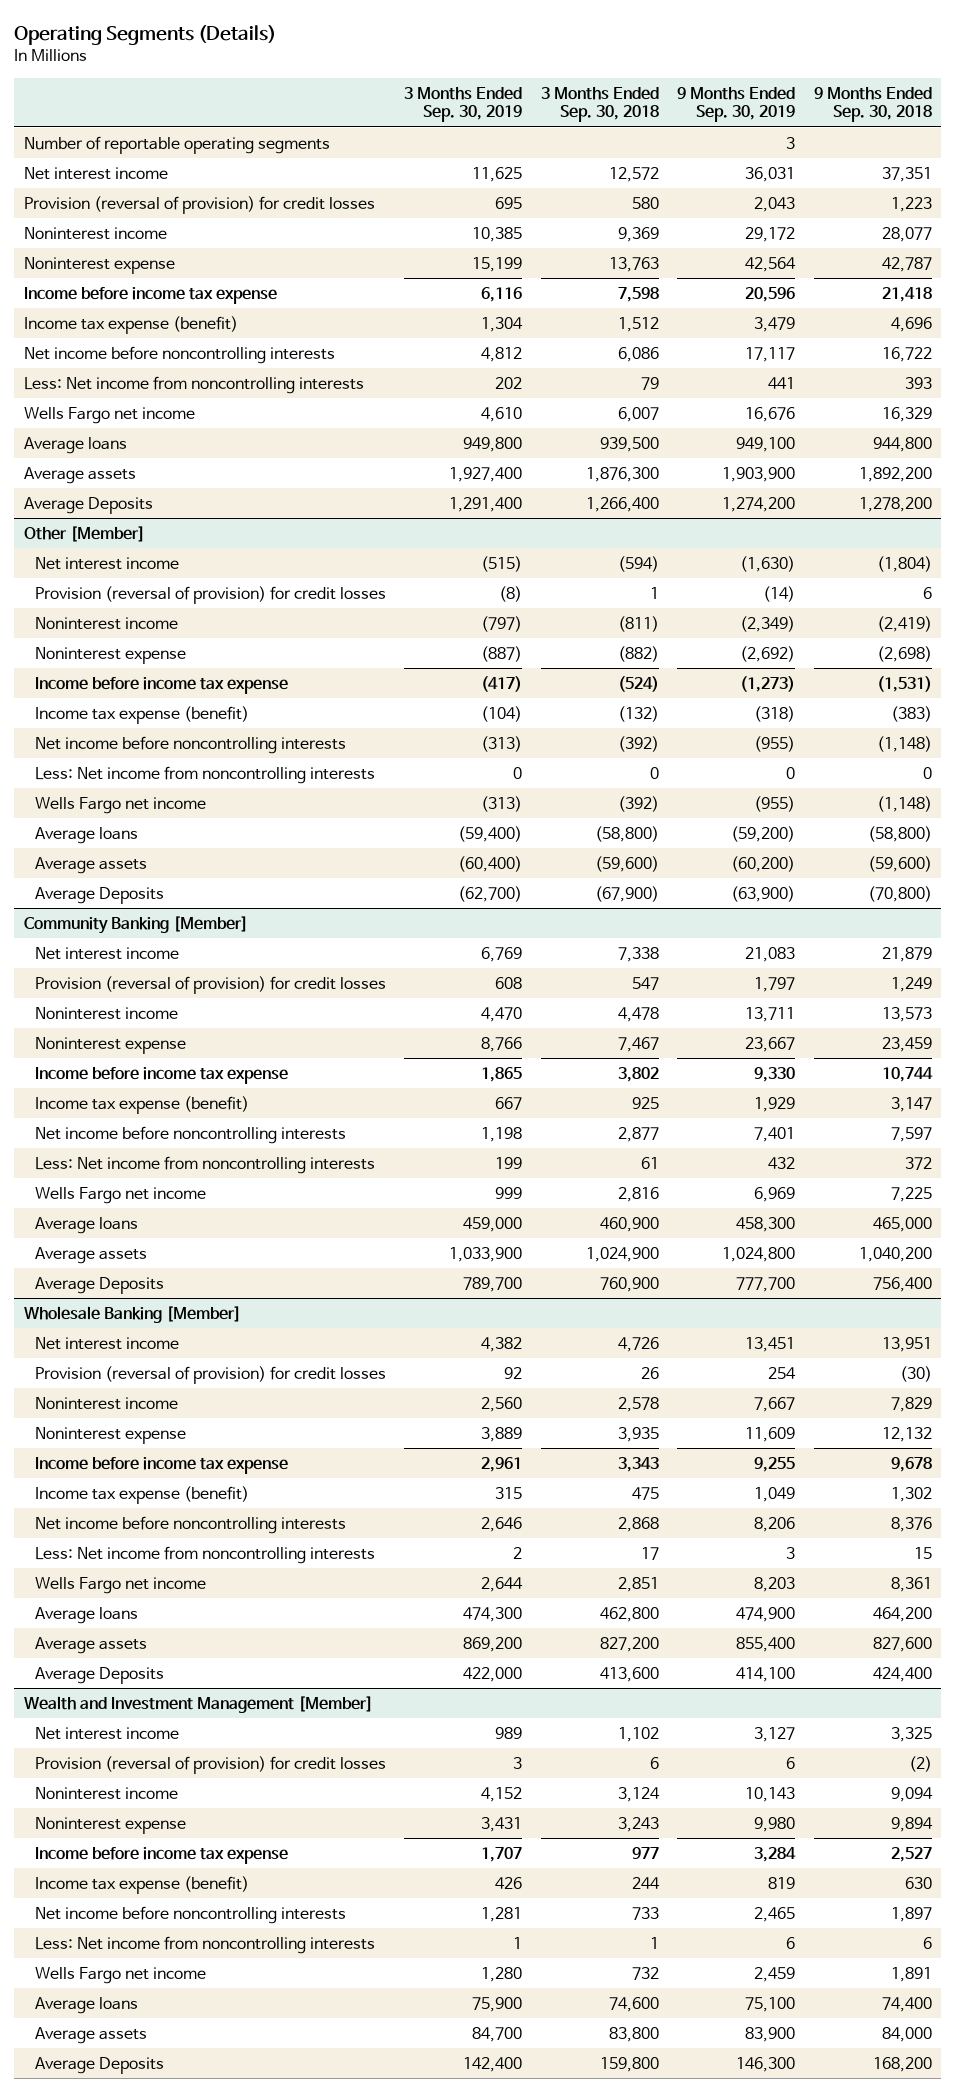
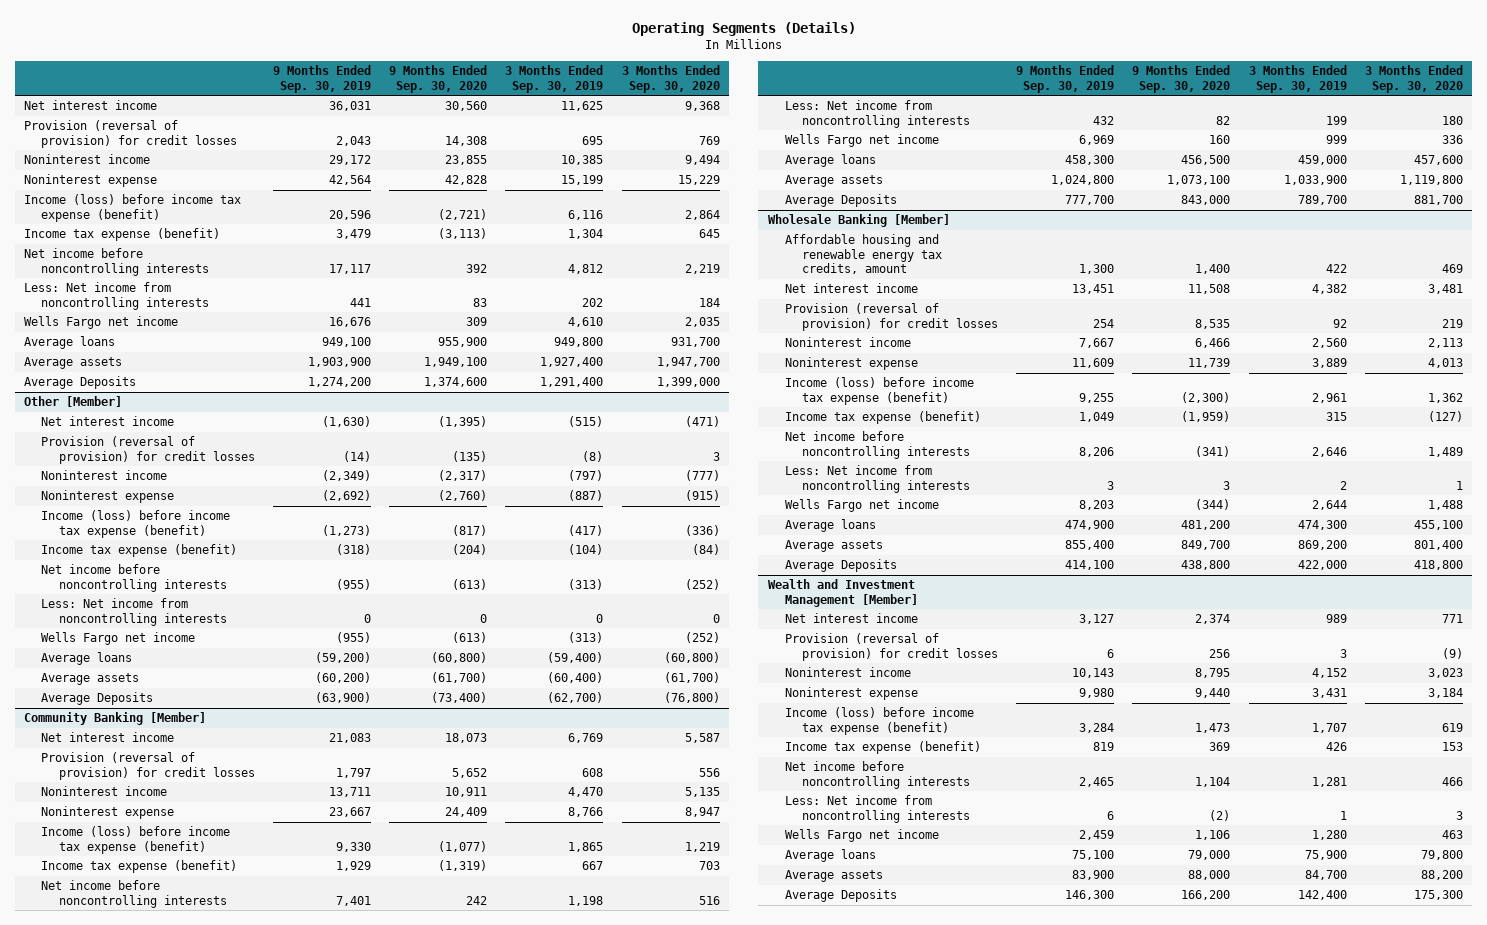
[540,86,659,123] 3 Months Ended Sep. 30, 2018 -> none
[813,86,932,123] 9 Months Ended Sep. 30, 2018 -> none
none -> [389,65,488,93] 9 Months Ended Sep. 30, 2020
none -> [621,65,720,93] 3 Months Ended Sep. 30, 2020
[23,135,330,154] Number of reportable operating segments -> none
[23,286,277,304] Income before income tax expense -> [24,194,242,222] Income (loss) before income tax expense (benefit)
[34,676,288,694] Income before income tax expense -> [41,510,231,538] Income (loss) before income tax expense (benefit)
[34,1066,288,1084] Income before income tax expense -> [41,826,231,854] Income (loss) before income tax expense (benefit)
none -> [784,234,942,274] Affordable housing and renewable energy tax credits, amount
[34,1456,288,1474] Income before income tax expense -> [784,377,974,405] Income (loss) before income tax expense (benefit)
[34,1846,288,1864] Income before income tax expense -> [784,707,974,735] Income (loss) before income tax expense (benefit)

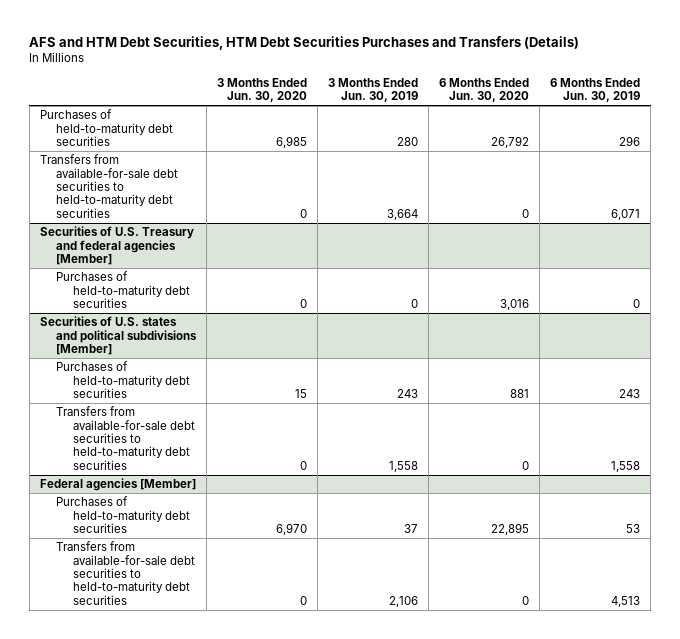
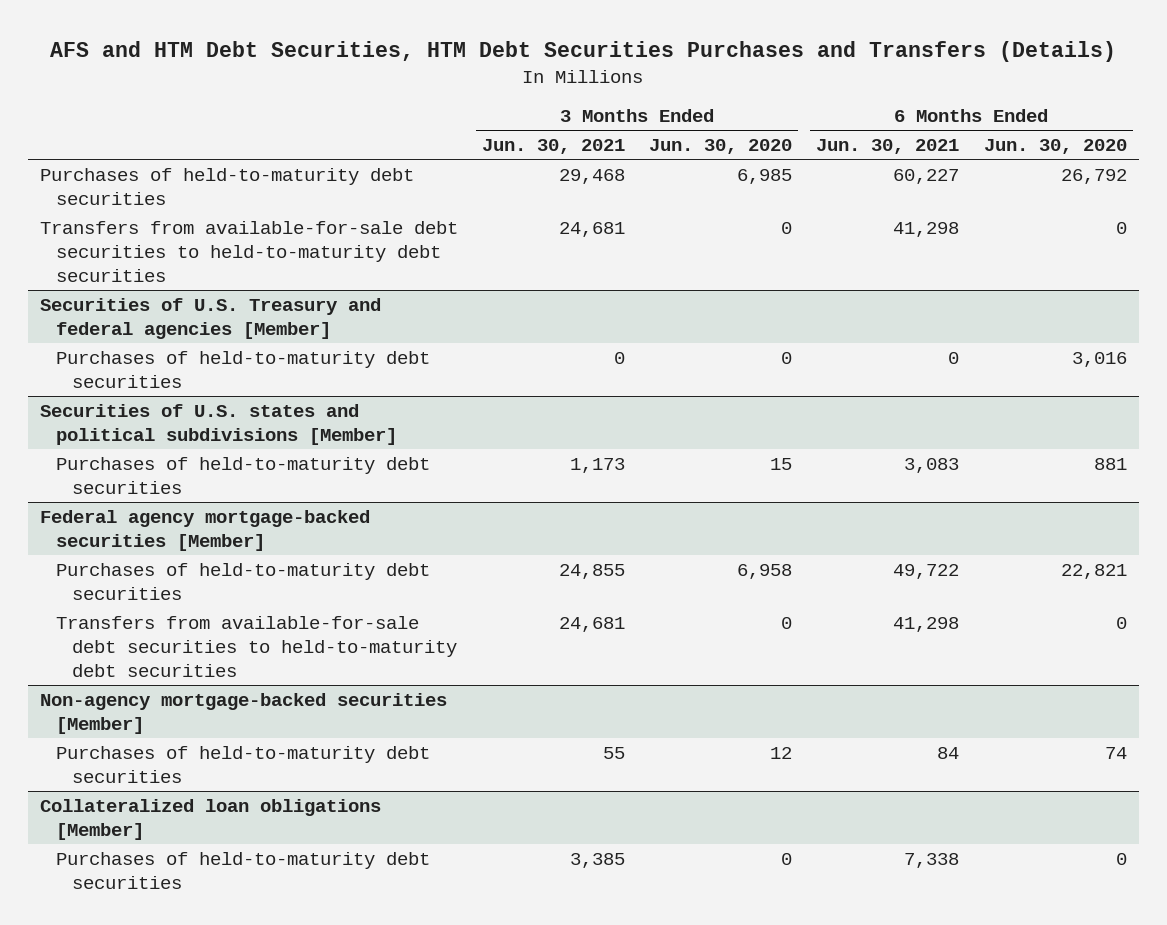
[328,77,419,103] 3 Months Ended Jun. 30, 2019 -> none
[550,77,641,103] 6 Months Ended Jun. 30, 2019 -> none
none -> [482,139,626,155] Jun. 30, 2021
none -> [816,139,960,155] Jun. 30, 2021
[56,406,196,470] Transfers from available-for-sale debt securities to held-to-maturity debt securities -> none
[39,478,196,492] Federal agencies [Member] -> [40,509,371,551] Federal agency mortgage-backed securities [Member]
[276,523,308,536] 6,970 -> [737,563,793,579] 6,958
[491,523,530,536] 22,895 -> [1060,563,1127,579] 22,821
none -> [40,692,448,734] Non-agency mortgage-backed securities [Member]
none -> [56,745,431,783] Purchases of held-to-maturity debt securities
none -> [40,798,382,840] Collateralized loan obligations [Member]
none -> [56,851,431,889] Purchases of held-to-maturity debt securities

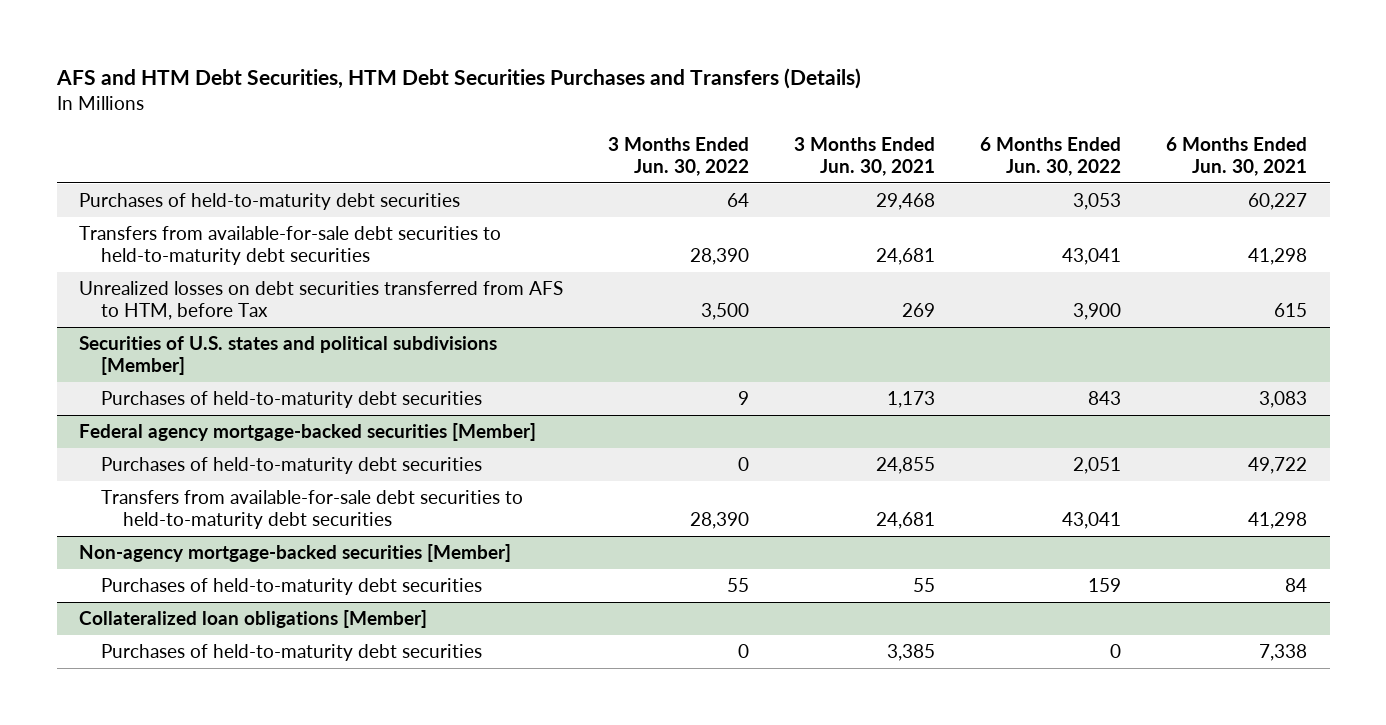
[649,139,793,155] Jun. 30, 2020 -> none
[983,139,1127,155] Jun. 30, 2020 -> none
none -> [608,137,750,177] 3 Months Ended Jun. 30, 2022
none -> [980,137,1122,177] 6 Months Ended Jun. 30, 2022
[40,297,382,339] Securities of U.S. Treasury and federal agencies [Member] -> none
[56,350,431,388] Purchases of held-to-maturity debt securities -> none
none -> [79,280,564,320] Unrealized losses on debt securities transferred from AFS to HTM, before Tax

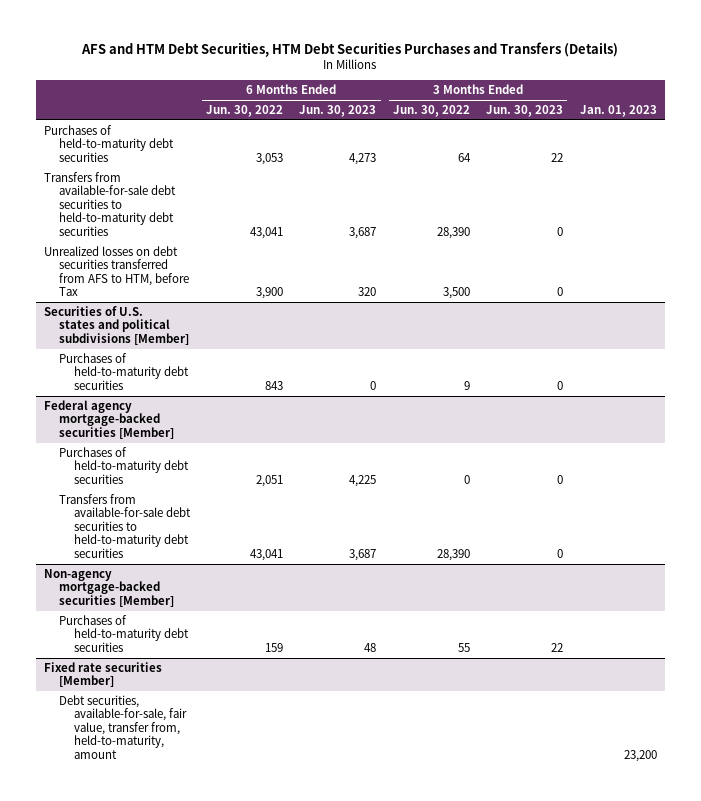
[794,137,936,177] 3 Months Ended Jun. 30, 2021 -> none
[1166,137,1308,177] 6 Months Ended Jun. 30, 2021 -> none
none -> [299,105,377,118] Jun. 30, 2023
none -> [486,105,564,118] Jun. 30, 2023
none -> [579,105,657,118] Jan. 01, 2023
[79,609,428,628] Collateralized loan obligations [Member] -> none
[100,643,482,661] Purchases of held-to-maturity debt securities -> none
none -> [44,661,163,688] Fixed rate securities [Member]
none -> [58,694,187,759] Debt securities, available-for-sale, fair value, transfer from, held-to-maturity, amount

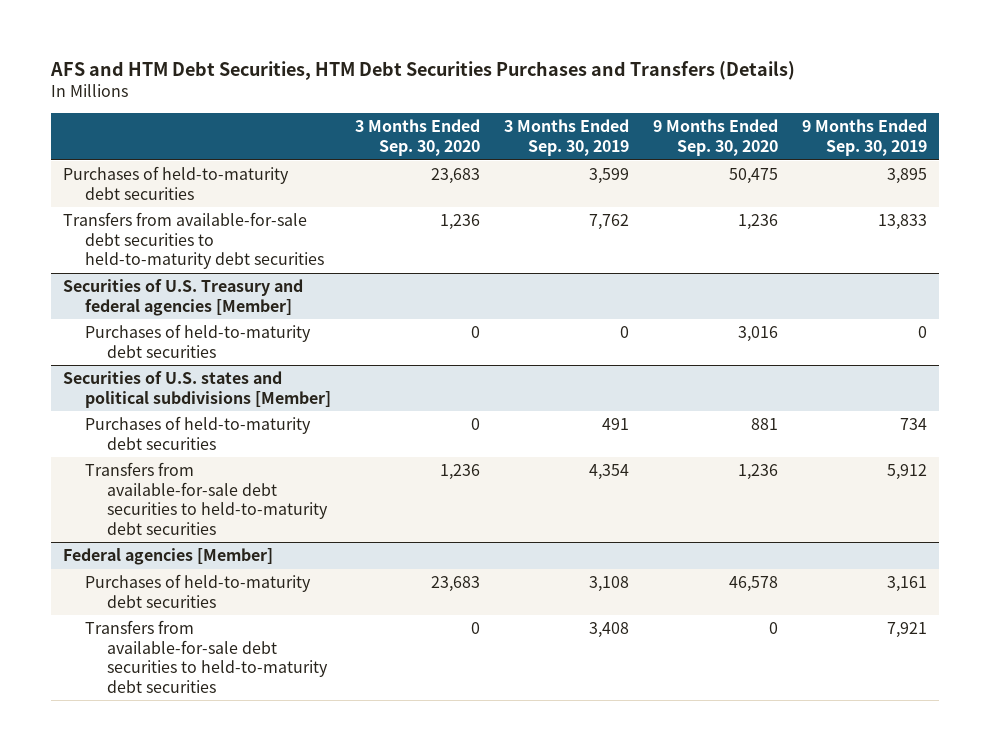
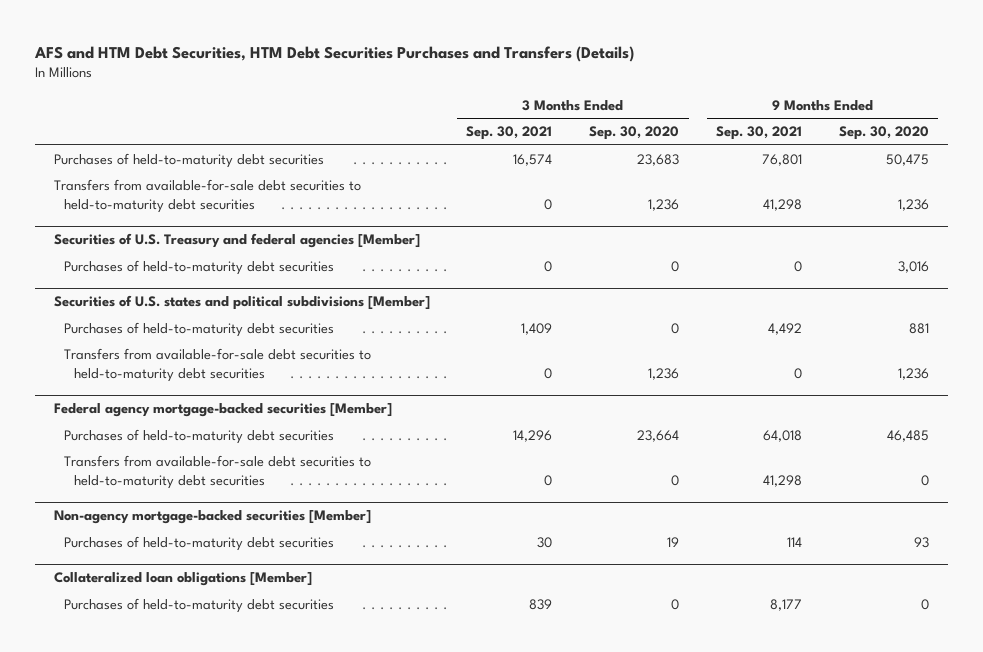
[504,119,630,156] 3 Months Ended Sep. 30, 2019 -> none
[802,119,928,156] 9 Months Ended Sep. 30, 2019 -> none
none -> [466,126,553,141] Sep. 30, 2021
none -> [716,126,803,141] Sep. 30, 2021
[63,548,274,566] Federal agencies [Member] -> [53,403,392,418] Federal agency mortgage-backed securities [Member]
[431,576,481,593] 23,683 -> [637,430,680,443] 23,664
[729,576,779,593] 46,578 -> [887,430,930,443] 46,485
none -> [53,510,371,525] Non-agency mortgage-backed securities [Member]
none -> [63,536,334,552] Purchases of held-to-maturity debt securities
none -> [53,572,312,587] Collateralized loan obligations [Member]
none -> [63,598,334,614] Purchases of held-to-maturity debt securities

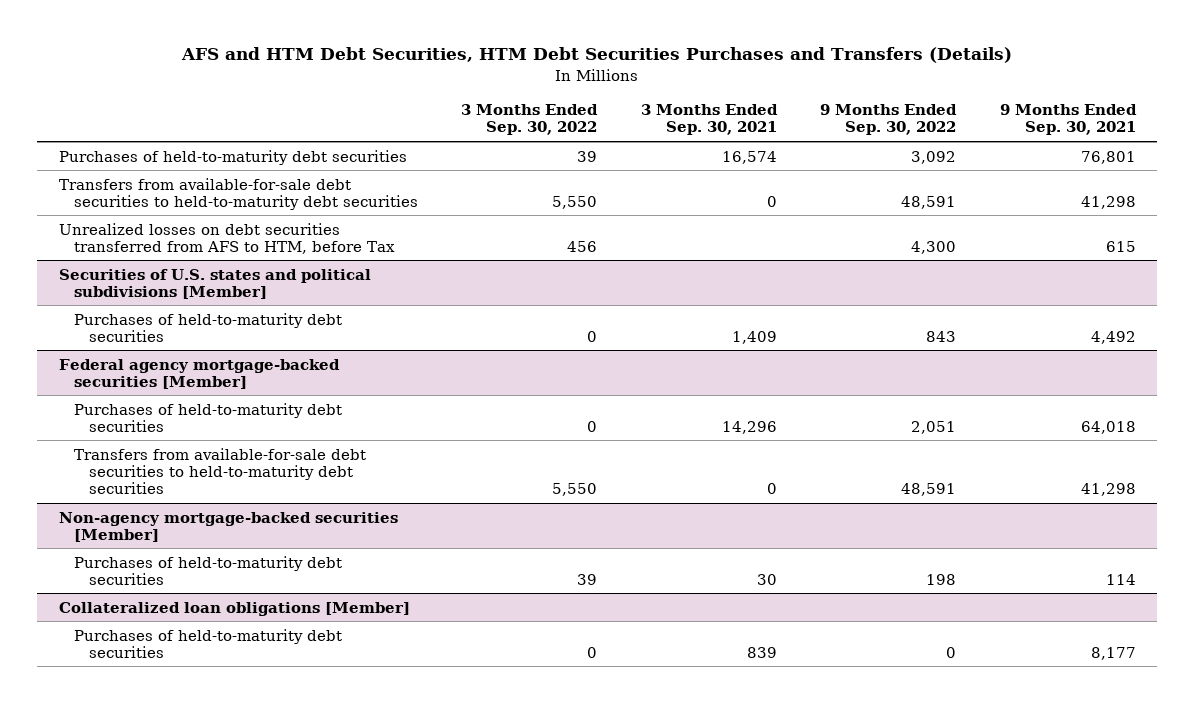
[589,126,680,141] Sep. 30, 2020 -> none
[839,126,930,141] Sep. 30, 2020 -> none
none -> [461,104,599,136] 3 Months Ended Sep. 30, 2022
none -> [820,104,958,136] 9 Months Ended Sep. 30, 2022
[53,233,420,249] Securities of U.S. Treasury and federal agencies [Member] -> none
[63,260,334,276] Purchases of held-to-maturity debt securities -> none
none -> [58,222,396,254] Unrealized losses on debt securities transferred from AFS to HTM, before Tax
[63,348,371,382] Transfers from available-for-sale debt securities to held-to-maturity debt securities -> none

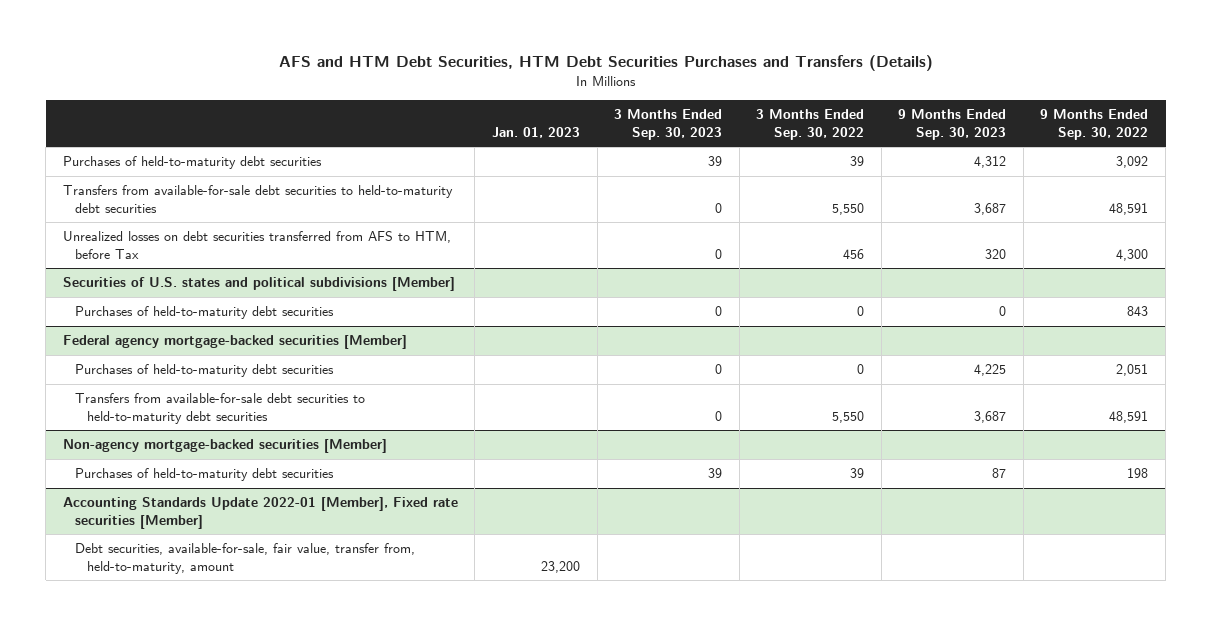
[640,104,778,136] 3 Months Ended Sep. 30, 2021 -> none
[999,104,1137,136] 9 Months Ended Sep. 30, 2021 -> none
none -> [491,127,580,139] Jan. 01, 2023
none -> [614,109,723,141] 3 Months Ended Sep. 30, 2023
none -> [898,109,1007,141] 9 Months Ended Sep. 30, 2023
[58,601,410,616] Collateralized loan obligations [Member] -> none
[74,628,343,658] Purchases of held-to-maturity debt securities -> none
none -> [62,497,458,529] Accounting Standards Update 2022-01 [Member], Fixed rate securities [Member]
none -> [75,543,416,574] Debt securities, available-for-sale, fair value, transfer from, held-to-maturity, amount

